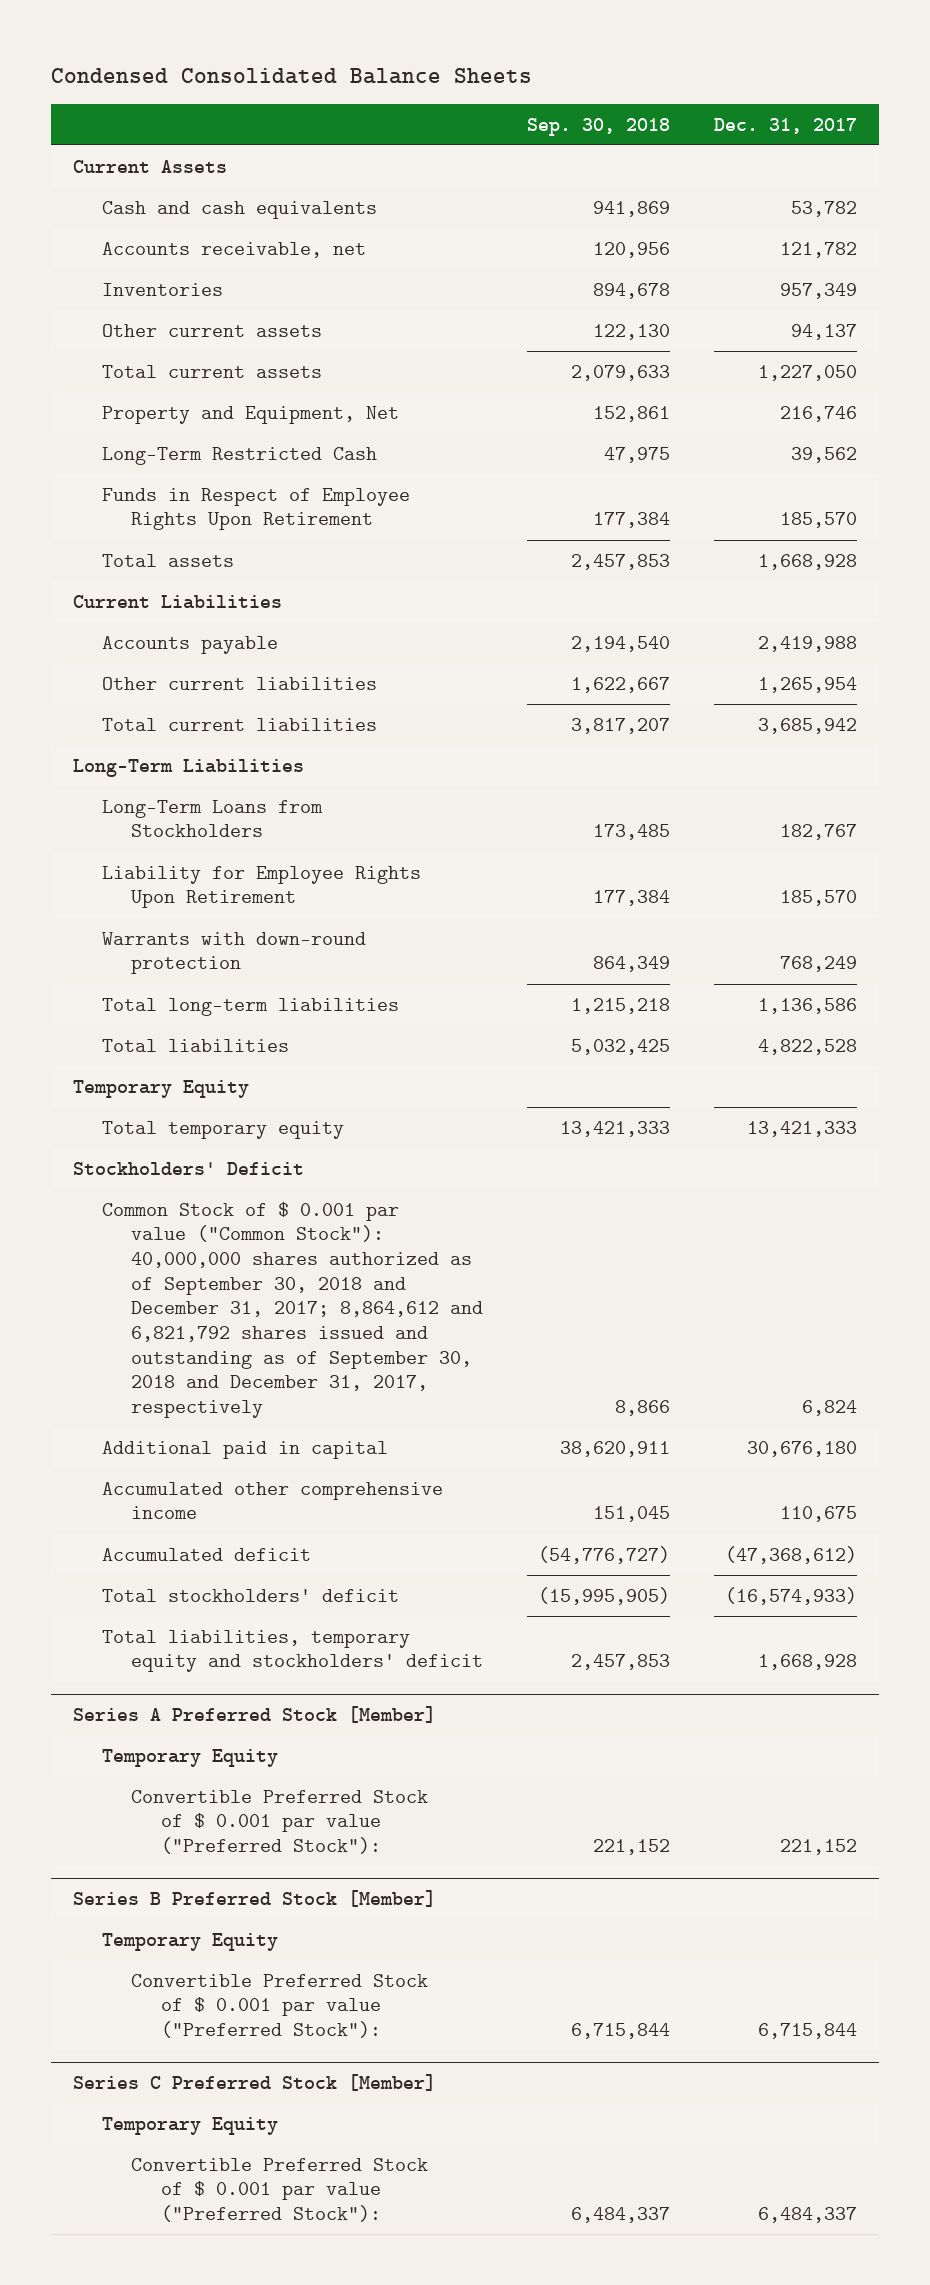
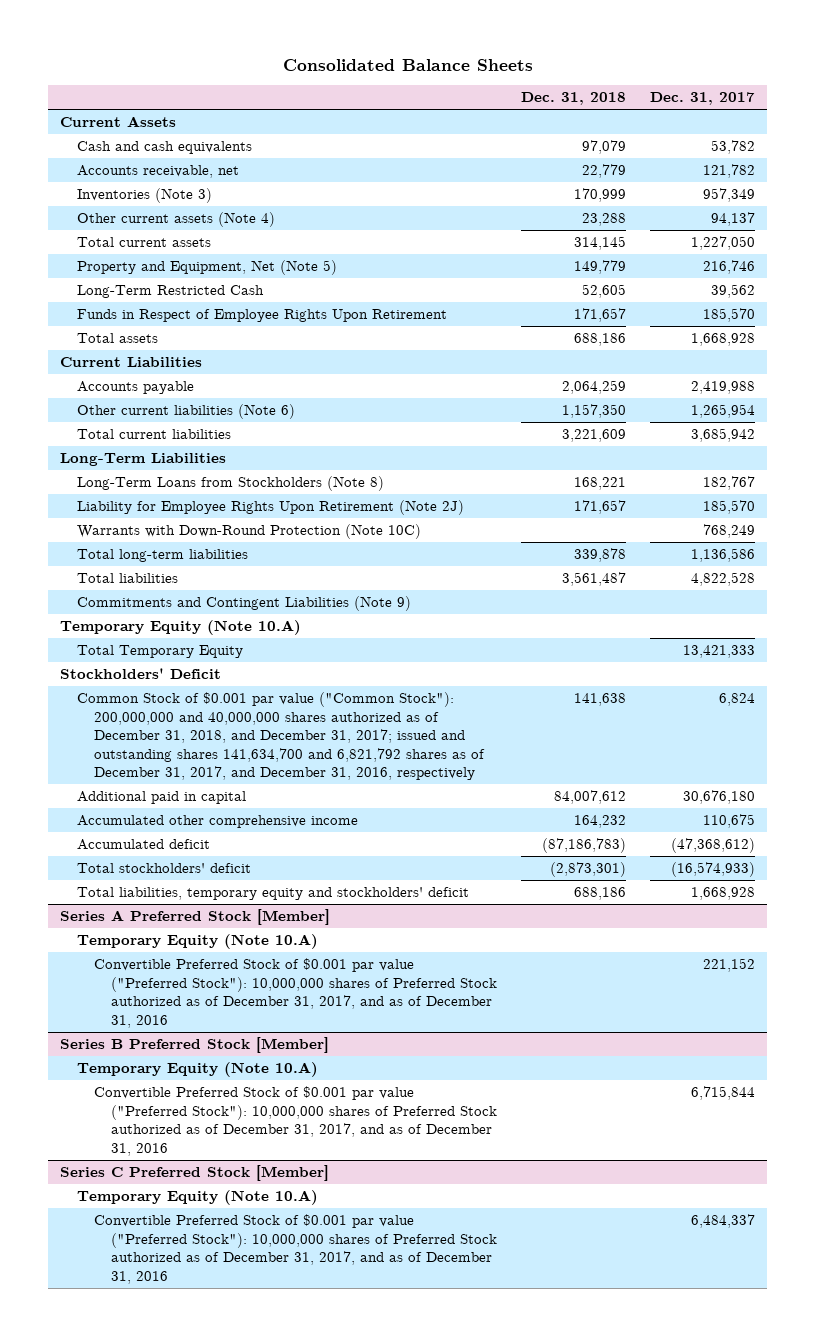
[50,68,532,85] Condensed Consolidated Balance Sheets -> [282,58,533,71] Consolidated Balance Sheets
[527,117,671,136] Sep. 30, 2018 -> none
none -> [521,92,627,106] Dec. 31, 2018
[102,282,224,296] Inventories -> [77,187,213,203] Inventories (Note 3)
[102,323,323,337] Other current assets -> [77,211,276,227] Other current assets (Note 4)
[102,405,400,424] Property and Equipment, Net -> [77,259,338,275] Property and Equipment, Net (Note 5)
[102,676,378,690] Other current liabilities -> [77,403,296,419] Other current liabilities (Note 6)
[102,799,324,838] Long-Term Loans from Stockholders -> [77,475,385,491] Long-Term Loans from Stockholders (Note 8)
[102,865,422,909] Liability for Employee Rights Upon Retirement -> [77,499,465,515] Liability for Employee Rights Upon Retirement (Note 2J)
[102,931,367,975] Warrants with down-round protection -> [77,523,422,539] Warrants with Down-Round Protection (Note 10C)
none -> [77,595,412,611] Commitments and Contingent Liabilities (Note 9)
[72,1079,249,1098] Temporary Equity -> [60,619,302,635] Temporary Equity (Note 10.A)
[102,1120,345,1139] Total temporary equity -> [77,644,244,658] Total Temporary Equity
[102,1201,484,1418] Common Stock of $ 0.001 par value ("Common Stock"): 40,000,000 shares authorized as of September 30, 2018 and December 31, 2017; 8,864,612 and 6,821,792 shares issued and outstanding as of September 30, 2018 and December 31, 2017, respectively -> [77,691,485,781] Common Stock of $0.001 par value ("Common Stock"): 200,000,000 and 40,000,000 shares authorized as of December 31, 2018, and December 31, 2017; issued and outstanding shares 141,634,700 and 6,821,792 shares as of December 31, 2017, and December 31, 2016, respectively
[102,1748,279,1767] Temporary Equity -> [77,933,319,949] Temporary Equity (Note 10.A)
[131,1789,429,1855] Convertible Preferred Stock of $ 0.001 par value ("Preferred Stock"): -> [93,957,497,1028] Convertible Preferred Stock of $0.001 par value ("Preferred Stock"): 10,000,000 shares of Preferred Stock authorized as of December 31, 2017, and as of December 31, 2016
[102,1932,279,1951] Temporary Equity -> [77,1061,319,1077] Temporary Equity (Note 10.A)
[131,1973,429,2039] Convertible Preferred Stock of $ 0.001 par value ("Preferred Stock"): -> [93,1085,497,1156] Convertible Preferred Stock of $0.001 par value ("Preferred Stock"): 10,000,000 shares of Preferred Stock authorized as of December 31, 2017, and as of December 31, 2016
[102,2116,279,2135] Temporary Equity -> [77,1189,319,1205] Temporary Equity (Note 10.A)
[131,2157,429,2223] Convertible Preferred Stock of $ 0.001 par value ("Preferred Stock"): -> [93,1213,497,1284] Convertible Preferred Stock of $0.001 par value ("Preferred Stock"): 10,000,000 shares of Preferred Stock authorized as of December 31, 2017, and as of December 31, 2016

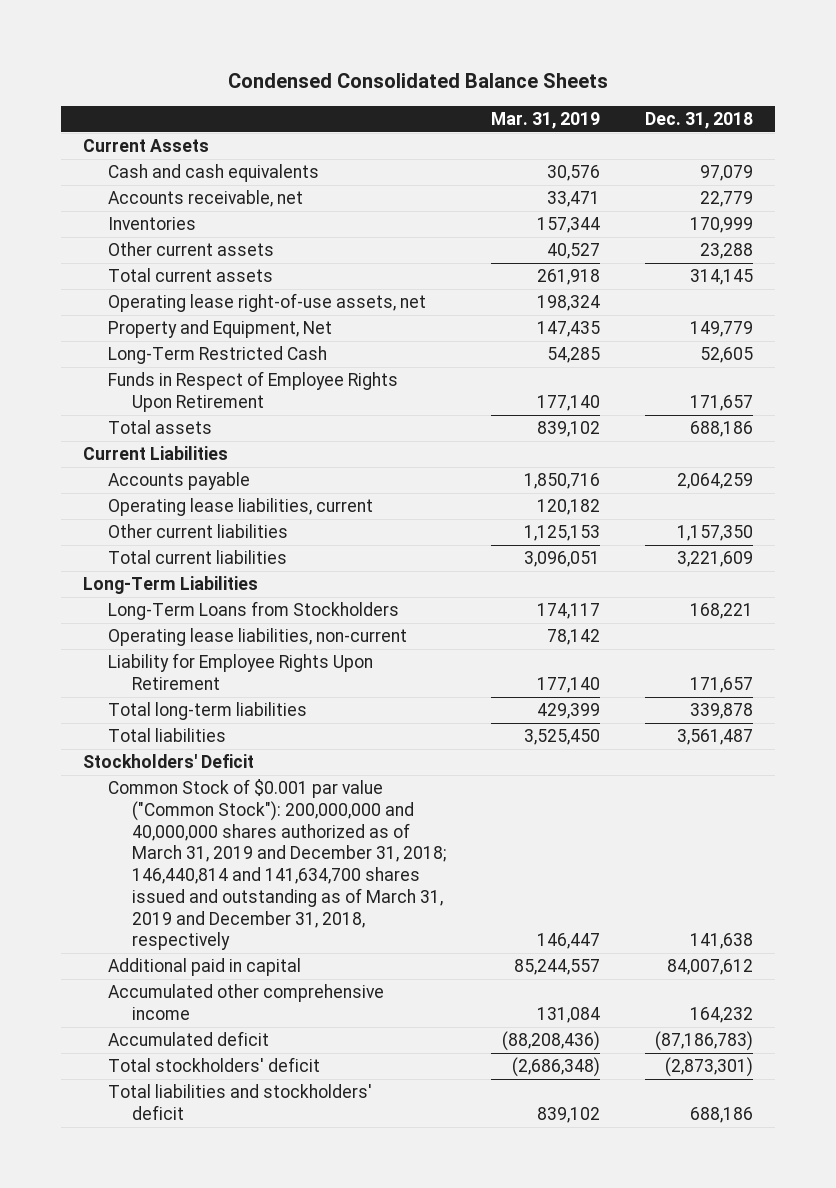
[282,58,533,71] Consolidated Balance Sheets -> [228,73,609,89] Condensed Consolidated Balance Sheets
[650,92,756,106] Dec. 31, 2017 -> none
none -> [490,112,600,130] Mar. 31, 2019
[77,187,213,203] Inventories (Note 3) -> [107,217,196,231] Inventories
[77,211,276,227] Other current assets (Note 4) -> [107,242,274,257] Other current assets
none -> [107,293,426,313] Operating lease right-of-use assets, net
[77,259,338,275] Property and Equipment, Net (Note 5) -> [107,320,332,339] Property and Equipment, Net
none -> [107,498,373,517] Operating lease liabilities, current
[77,403,296,419] Other current liabilities (Note 6) -> [107,524,288,539] Other current liabilities
[77,523,422,539] Warrants with Down-Round Protection (Note 10C) -> none
[77,475,385,491] Long-Term Loans from Stockholders (Note 8) -> [107,601,399,621] Long-Term Loans from Stockholders
none -> [107,628,407,647] Operating lease liabilities, non-current
[77,499,465,515] Liability for Employee Rights Upon Retirement (Note 2J) -> [107,653,373,690] Liability for Employee Rights Upon Retirement
[77,595,412,611] Commitments and Contingent Liabilities (Note 9) -> none
[60,619,302,635] Temporary Equity (Note 10.A) -> none
[77,644,244,658] Total Temporary Equity -> none
[77,691,485,781] Common Stock of $0.001 par value ("Common Stock"): 200,000,000 and 40,000,000 shares authorized as of December 31, 2018, and December 31, 2017; issued and outstanding shares 141,634,700 and 6,821,792 shares as of December 31, 2017, and December 31, 2016, respectively -> [107,779,447,951] Common Stock of $0.001 par value ("Common Stock"): 200,000,000 and 40,000,000 shares authorized as of March 31, 2019 and December 31, 2018; 146,440,814 and 141,634,700 shares issued and outstanding as of March 31, 2019 and December 31, 2018, respectively
[60,908,331,925] Series A Preferred Stock [Member] -> none
[77,933,319,949] Temporary Equity (Note 10.A) -> none
[93,957,497,1028] Convertible Preferred Stock of $0.001 par value ("Preferred Stock"): 10,000,000 shares of Preferred Stock authorized as of December 31, 2017, and as of December 31, 2016 -> none
[60,1036,330,1053] Series B Preferred Stock [Member] -> none
[77,1061,319,1077] Temporary Equity (Note 10.A) -> none
[93,1085,497,1156] Convertible Preferred Stock of $0.001 par value ("Preferred Stock"): 10,000,000 shares of Preferred Stock authorized as of December 31, 2017, and as of December 31, 2016 -> none
[60,1164,330,1181] Series C Preferred Stock [Member] -> none
[77,1189,319,1205] Temporary Equity (Note 10.A) -> none
[93,1213,497,1284] Convertible Preferred Stock of $0.001 par value ("Preferred Stock"): 10,000,000 shares of Preferred Stock authorized as of December 31, 2017, and as of December 31, 2016 -> none
[77,886,470,900] Total liabilities, temporary equity and stockholders' deficit -> [107,1084,372,1120] Total liabilities and stockholders' deficit

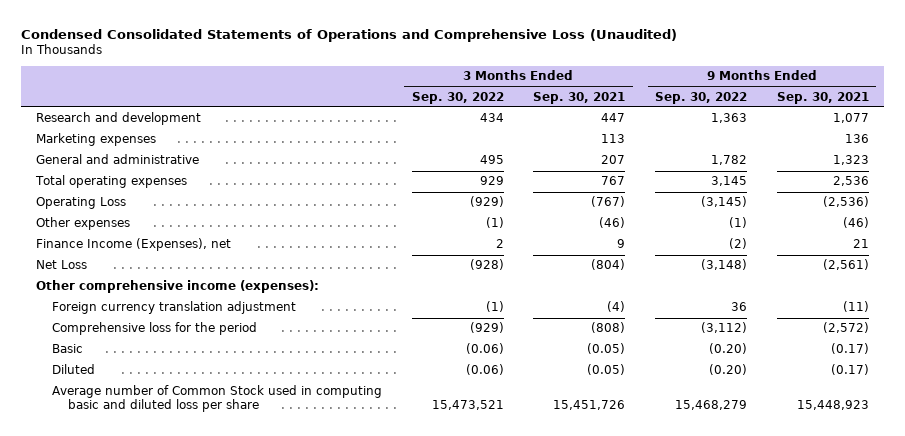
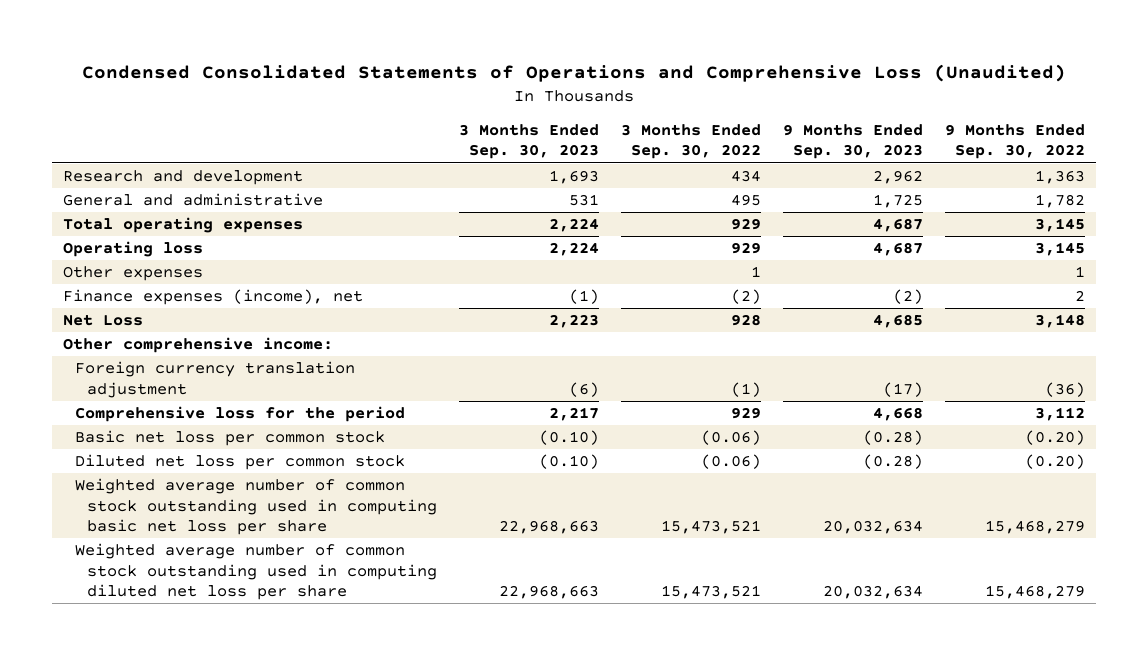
[533,91,626,104] Sep. 30, 2021 -> none
[776,91,869,104] Sep. 30, 2021 -> none
none -> [458,123,599,160] 3 Months Ended Sep. 30, 2023
none -> [782,123,923,160] 9 Months Ended Sep. 30, 2023
[36,133,157,147] Marketing expenses -> none
[36,197,127,210] Operating Loss -> [63,241,204,258] Operating loss
[469,196,504,208] (929) -> [730,242,761,255] 929
[701,196,748,208] (3,145) -> [1034,242,1085,257] 3,145
[485,217,504,229] (1) -> [750,266,761,278] 1
[729,217,748,229] (1) -> [1074,266,1085,278] 1
[36,238,232,252] Finance Income (Expenses), net -> [63,289,364,306] Finance expenses (income), net
[495,239,504,249] 2 -> [730,289,761,305] (2)
[729,238,748,250] (2) -> [1074,290,1085,302] 2
[469,259,504,271] (928) -> [730,314,761,327] 928
[701,259,748,271] (3,148) -> [1034,314,1085,329] 3,148
[36,280,320,294] Other comprehensive income (expenses): -> [63,337,334,354] Other comprehensive income:
[731,302,748,312] 36 -> [1044,381,1085,397] (36)
[469,322,504,334] (929) -> [730,407,761,420] 929
[701,322,748,334] (3,112) -> [1034,407,1085,422] 3,112
[51,344,83,354] Basic -> [74,430,385,447] Basic net loss per common stock
[51,364,95,375] Diluted -> [74,454,405,471] Diluted net loss per common stock
[51,385,382,413] Average number of Common Stock used in computing basic and diluted loss per share -> [74,478,437,536] Weighted average number of common stock outstanding used in computing basic net loss per share
none -> [74,543,437,601] Weighted average number of common stock outstanding used in computing diluted net loss per share

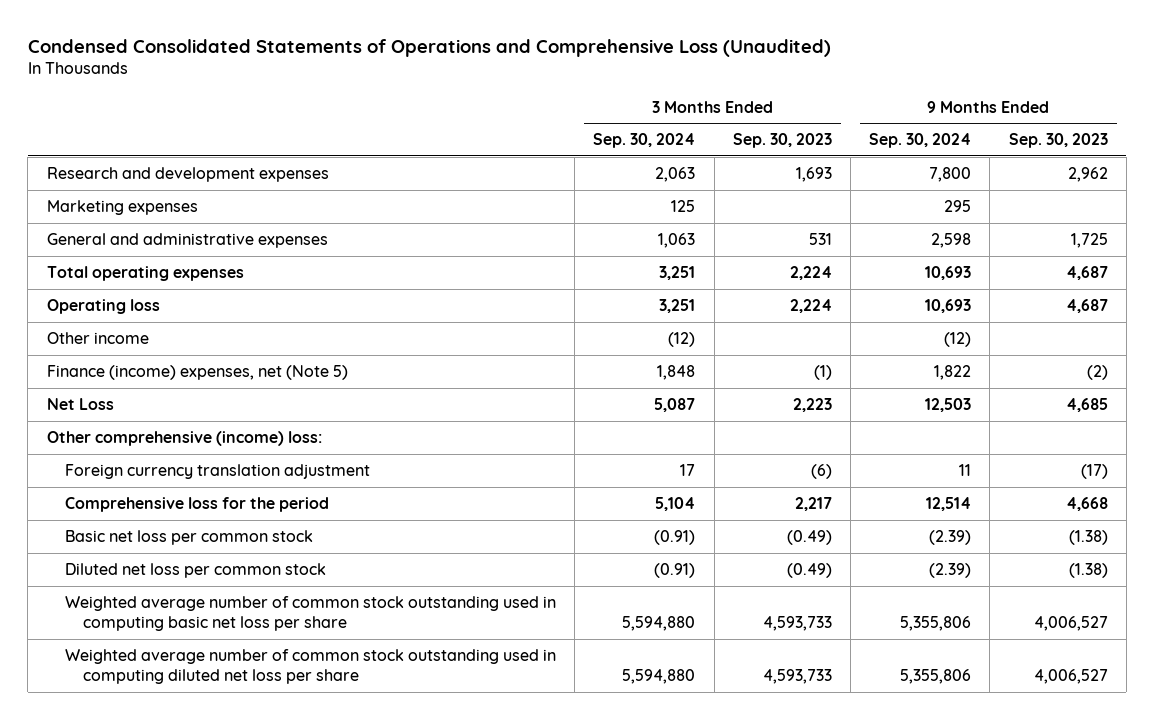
[620,123,761,160] 3 Months Ended Sep. 30, 2022 -> none
[944,123,1085,160] 9 Months Ended Sep. 30, 2022 -> none
none -> [593,133,696,149] Sep. 30, 2024
none -> [869,133,972,149] Sep. 30, 2024
[63,170,304,186] Research and development -> [46,167,329,183] Research and development expenses
none -> [46,200,198,216] Marketing expenses
[63,193,324,207] General and administrative -> [46,233,328,249] General and administrative expenses
[63,266,204,282] Other expenses -> none
none -> [46,332,149,345] Other income
[63,289,364,306] Finance expenses (income), net -> [46,365,348,381] Finance (income) expenses, net (Note 5)
[63,337,334,354] Other comprehensive income: -> [46,431,322,447] Other comprehensive (income) loss:
[538,430,599,446] (0.10) -> [786,530,832,546] (0.49)
[862,430,923,446] (0.28) -> [1068,530,1108,546] (1.38)
[538,454,599,470] (0.10) -> [786,563,832,579] (0.49)
[862,454,923,470] (0.28) -> [1068,563,1108,579] (1.38)
[498,520,599,535] 22,968,663 -> [762,616,832,632] 4,593,733
[822,520,923,535] 20,032,634 -> [1033,616,1108,632] 4,006,527
[498,585,599,600] 22,968,663 -> [762,669,832,685] 4,593,733
[822,585,923,600] 20,032,634 -> [1033,669,1108,685] 4,006,527

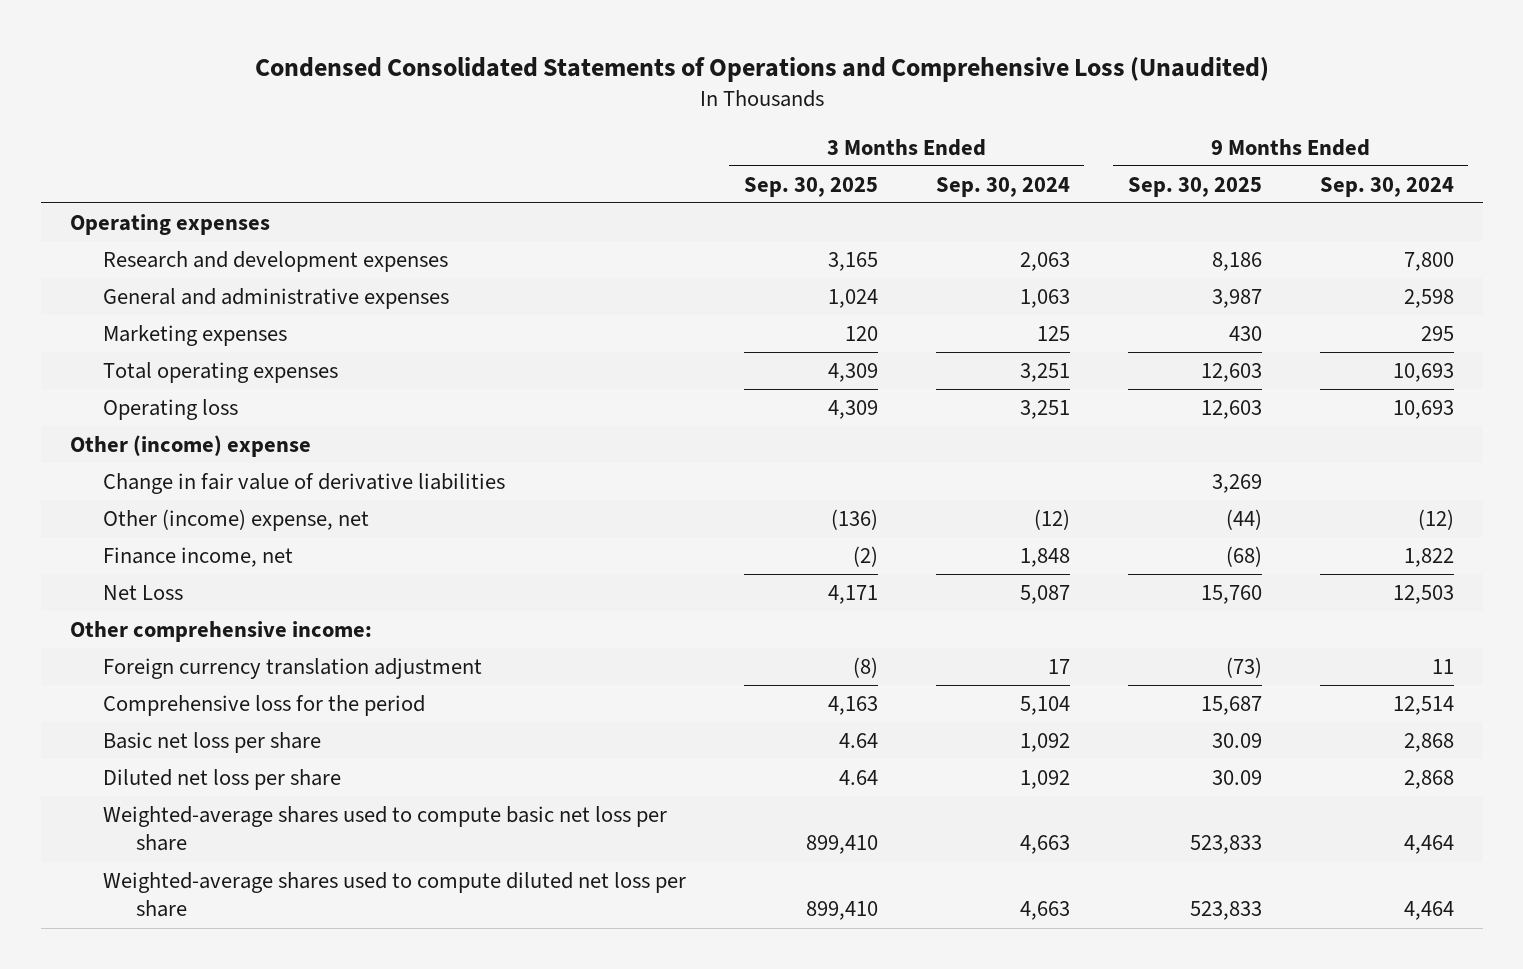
[732,133,832,149] Sep. 30, 2023 -> none
[1008,133,1108,149] Sep. 30, 2023 -> none
none -> [743,176,878,197] Sep. 30, 2025
none -> [1127,176,1262,197] Sep. 30, 2025
none -> [69,213,270,235] Operating expenses
[46,200,198,216] Marketing expenses -> [103,324,288,346] Marketing expenses
none -> [69,434,311,457] Other (income) expense
none -> [103,472,506,494] Change in fair value of derivative liabilities
[46,332,149,345] Other income -> [103,508,370,531] Other (income) expense, net
[46,365,348,381] Finance (income) expenses, net (Note 5) -> [103,546,294,567] Finance income, net
[46,431,322,447] Other comprehensive (income) loss: -> [69,620,372,642] Other comprehensive income:
[64,530,313,546] Basic net loss per common stock -> [103,731,322,753] Basic net loss per share
[654,530,696,546] (0.91) -> [1019,732,1070,752] 1,092
[929,530,972,546] (2.39) -> [1403,732,1454,752] 2,868
[64,563,326,579] Diluted net loss per common stock -> [103,768,342,790] Diluted net loss per share
[654,563,696,579] (0.91) -> [1019,769,1070,789] 1,092
[929,563,972,579] (2.39) -> [1403,769,1454,789] 2,868
[64,596,556,632] Weighted average number of common stock outstanding used in computing basic net loss per share -> [103,805,668,852] Weighted-average shares used to compute basic net loss per share
[622,616,696,632] 5,594,880 -> [1019,835,1070,855] 4,663
[900,616,972,632] 5,355,806 -> [1403,835,1454,855] 4,464
[64,649,556,685] Weighted average number of common stock outstanding used in computing diluted net loss per share -> [103,871,687,918] Weighted-average shares used to compute diluted net loss per share
[622,669,696,685] 5,594,880 -> [1019,901,1070,921] 4,663
[900,669,972,685] 5,355,806 -> [1403,901,1454,921] 4,464

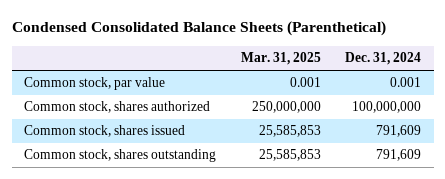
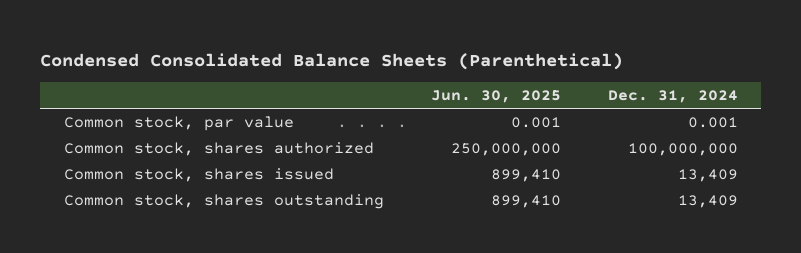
[240,52,321,66] Mar. 31, 2025 -> none
none -> [430,90,561,104] Jun. 30, 2025
[376,125,422,138] 791,609 -> [677,168,738,182] 13,409
[376,149,422,162] 791,609 -> [677,194,738,208] 13,409

